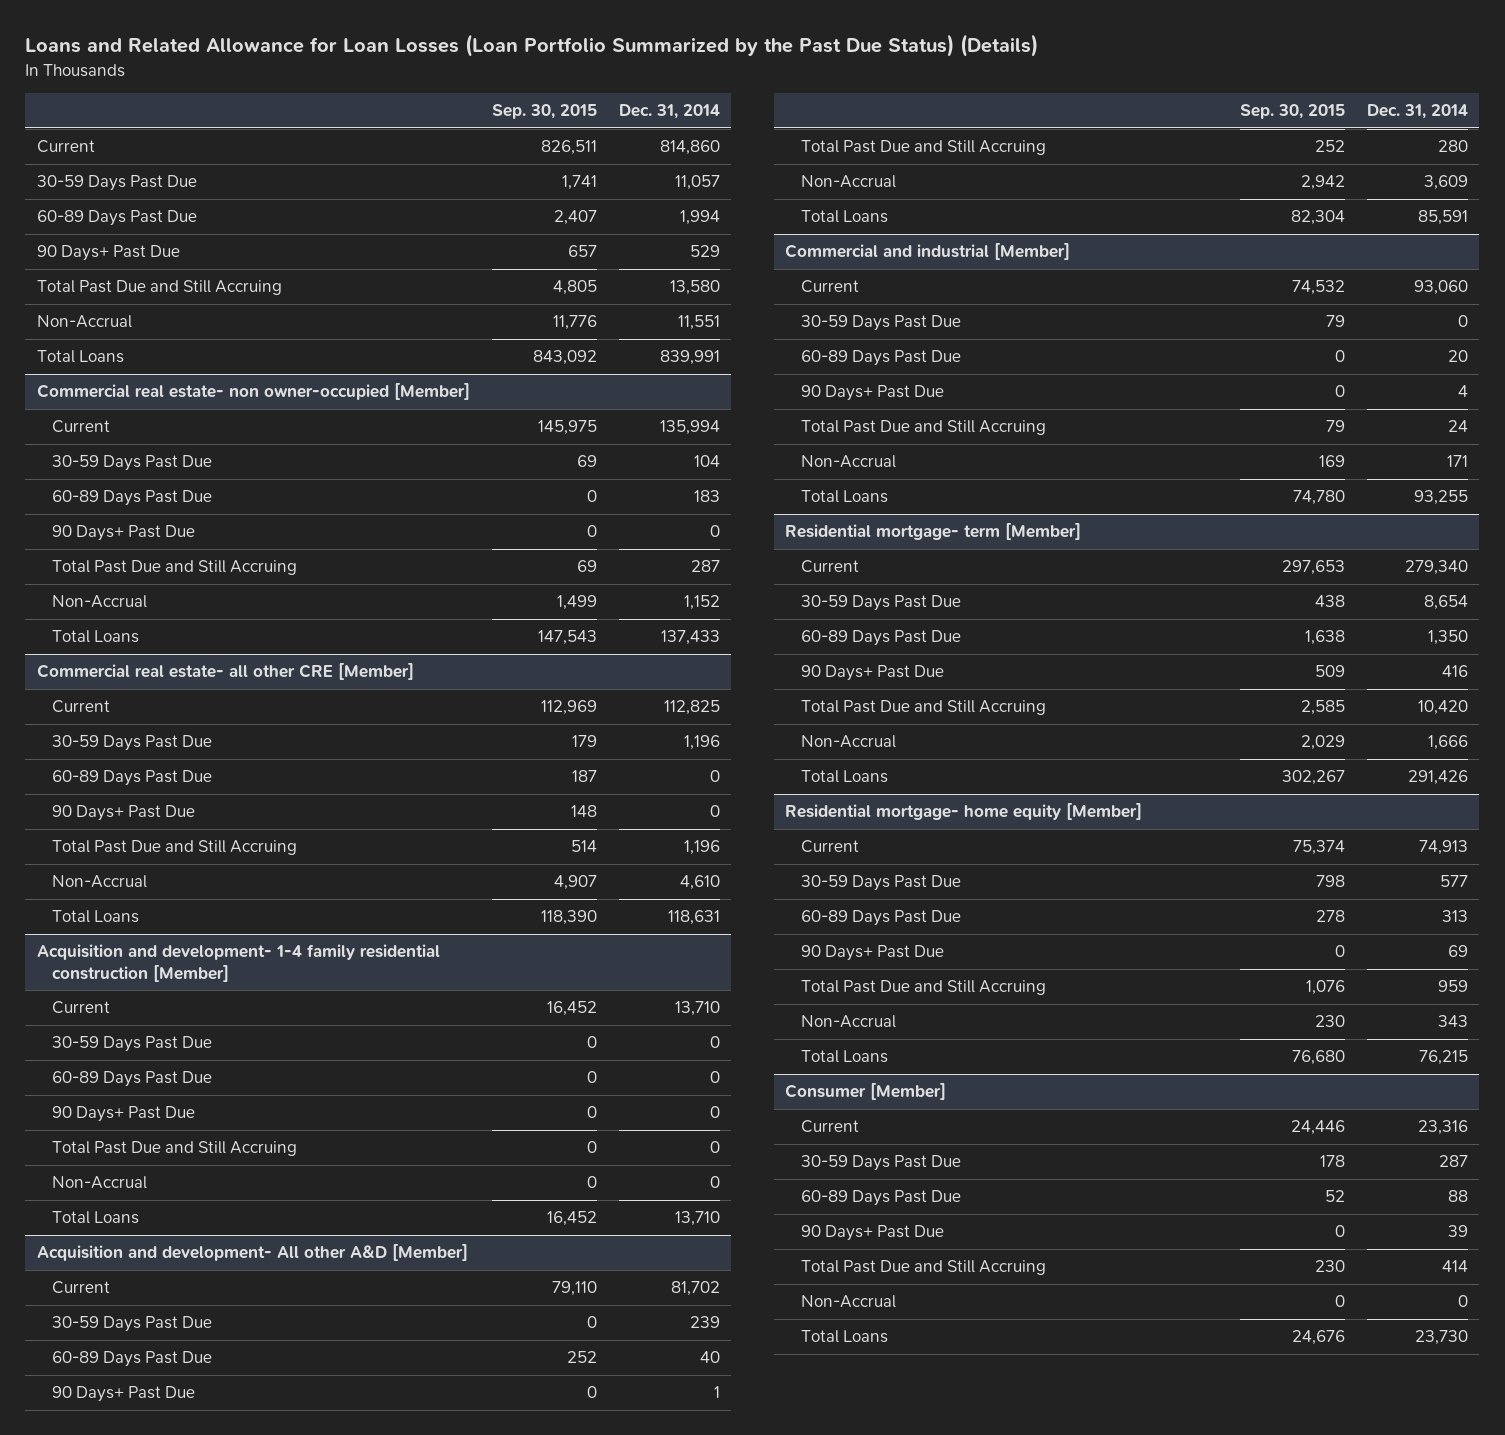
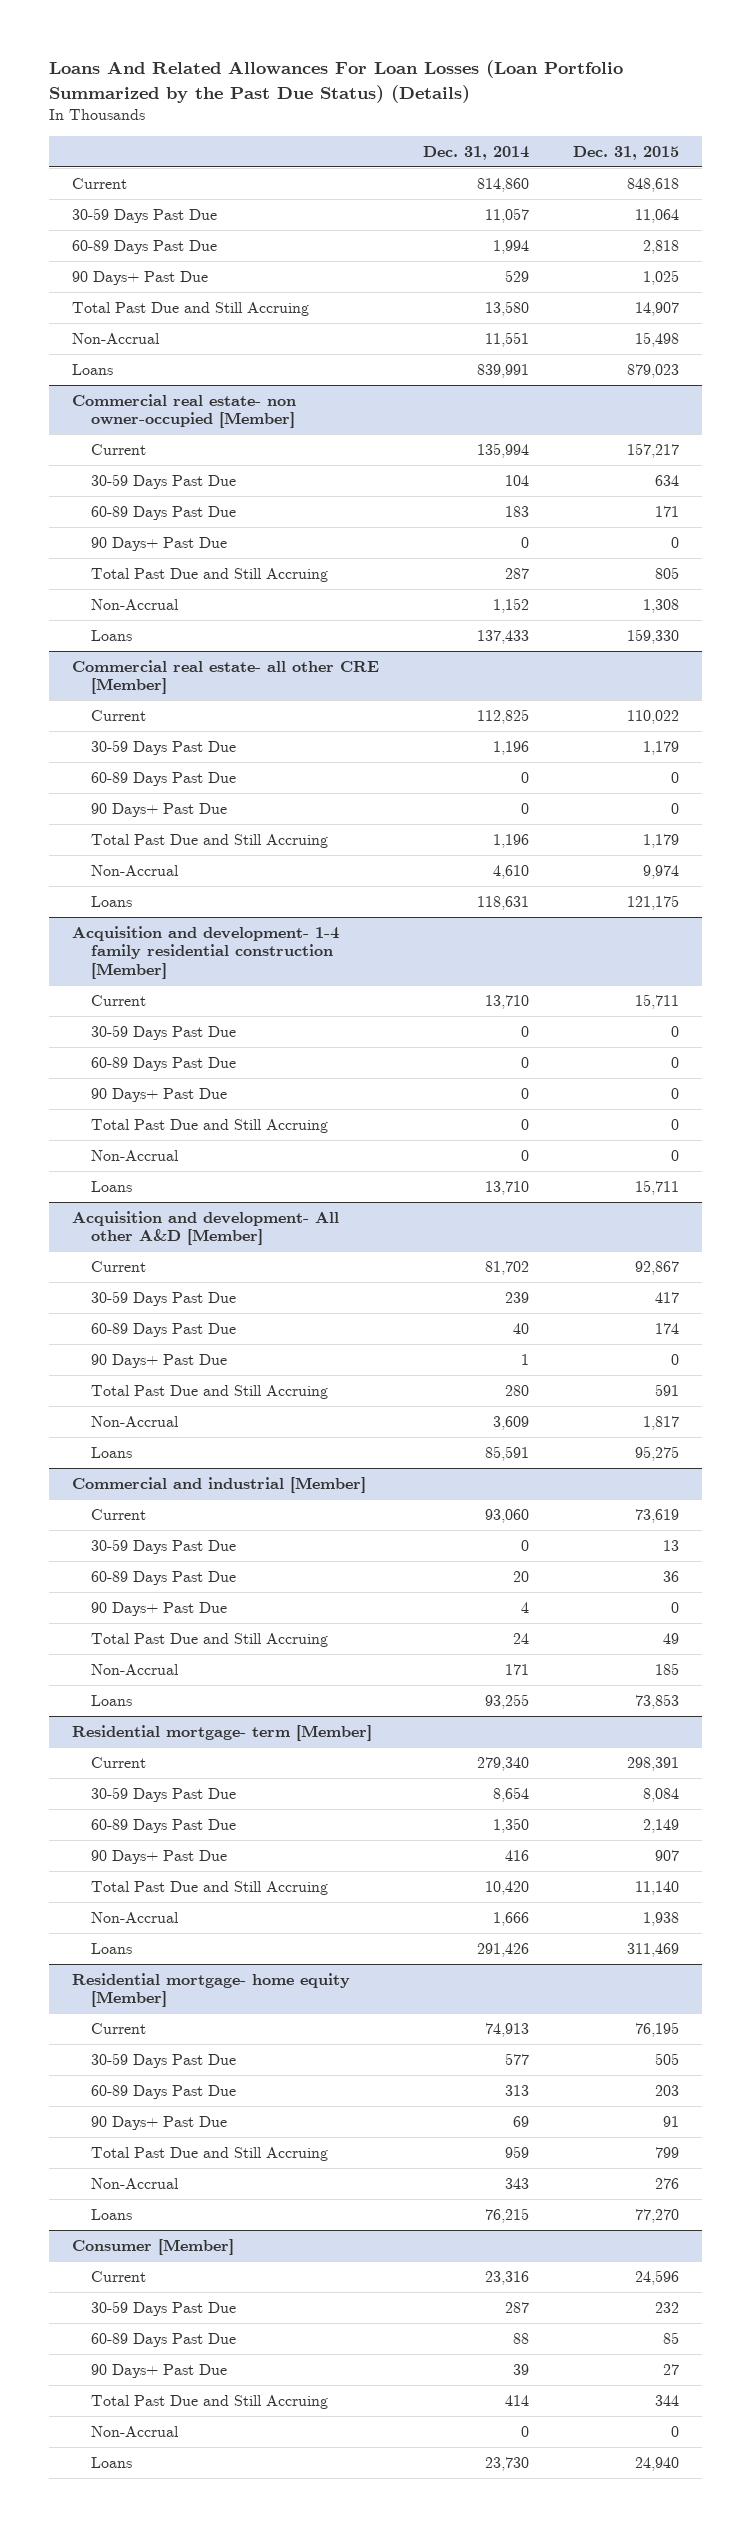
[25,34,1039,58] Loans and Related Allowance for Loan Losses (Loan Portfolio Summarized by the Past Due Status) (Details) -> [49,59,624,103] Loans And Related Allowances For Loan Losses (Loan Portfolio Summarized by the Past Due Status) (Details)
[491,104,597,120] Sep. 30, 2015 -> none
none -> [573,145,680,160] Dec. 31, 2015
[36,350,124,364] Total Loans -> [71,363,113,375] Loans
[52,630,140,644] Total Loans -> [91,629,133,641] Loans
[52,910,140,924] Total Loans -> [91,895,133,907] Loans
[52,1211,140,1225] Total Loans -> [91,1180,133,1192] Loans
[800,210,888,224] Total Loans -> [91,1446,133,1458] Loans
[800,490,888,504] Total Loans -> [91,1694,133,1706] Loans
[800,770,888,784] Total Loans -> [91,1942,133,1954] Loans
[800,1050,888,1064] Total Loans -> [91,2208,133,2220] Loans
[800,1330,888,1344] Total Loans -> [91,2456,133,2468] Loans

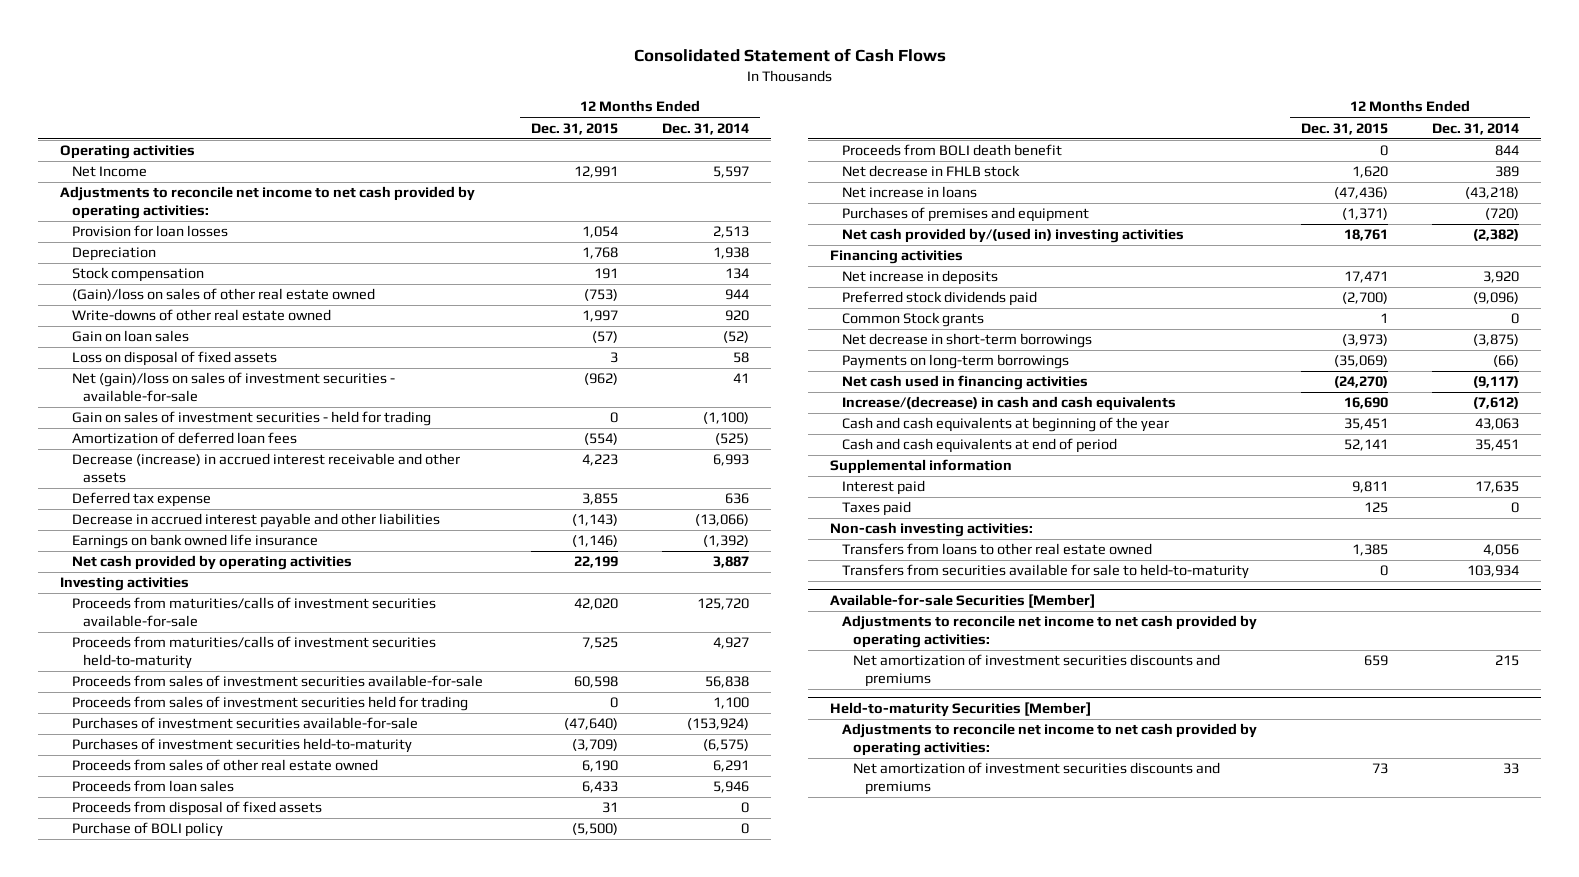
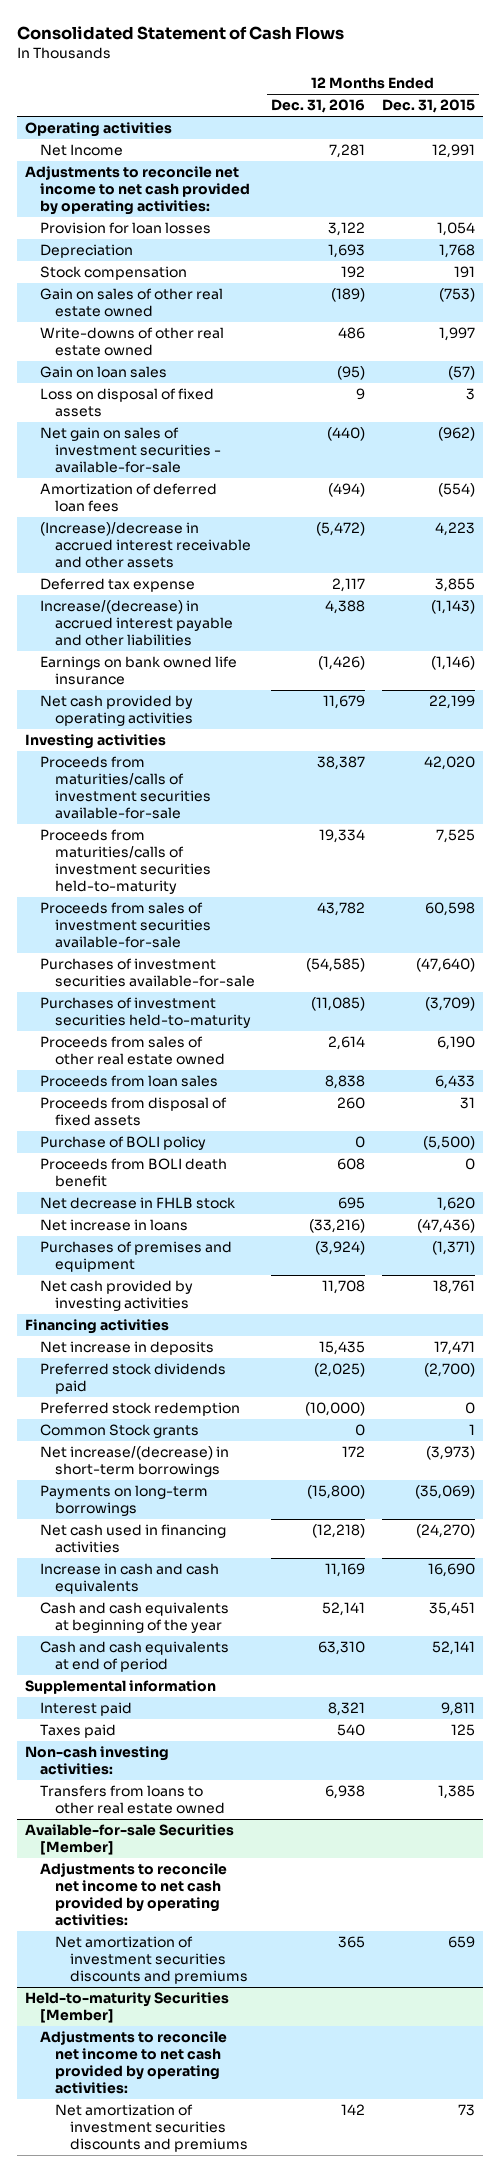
[662,122,750,135] Dec. 31, 2014 -> none
none -> [271,99,366,114] Dec. 31, 2016
[71,288,375,302] (Gain)/loss on sales of other real estate owned -> [39,288,223,318] Gain on sales of other real estate owned
[71,411,431,427] Gain on sales of investment securities - held for trading -> none
[71,372,395,403] Net (gain)/loss on sales of investment securities - available-for-sale -> [39,427,221,474] Net gain on sales of investment securities - available-for-sale
[71,453,460,484] Decrease (increase) in accrued interest receivable and other assets -> [39,522,251,569] (Increase)/decrease in accrued interest receivable and other assets
[71,513,440,529] Decrease in accrued interest payable and other liabilities -> [39,600,233,647] Increase/(decrease) in accrued interest payable and other liabilities
[71,696,468,712] Proceeds from sales of investment securities held for trading -> none
[841,228,1184,244] Net cash provided by/(used in) investing activities -> [39,1280,193,1312] Net cash provided by investing activities
none -> [39,1402,240,1417] Preferred stock redemption
[841,333,1092,349] Net decrease in short-term borrowings -> [39,1446,229,1478] Net increase/(decrease) in short-term borrowings
[841,396,1176,412] Increase/(decrease) in cash and cash equivalents -> [39,1563,219,1595] Increase in cash and cash equivalents
[841,564,1249,580] Transfers from securities available for sale to held-to-maturity -> none

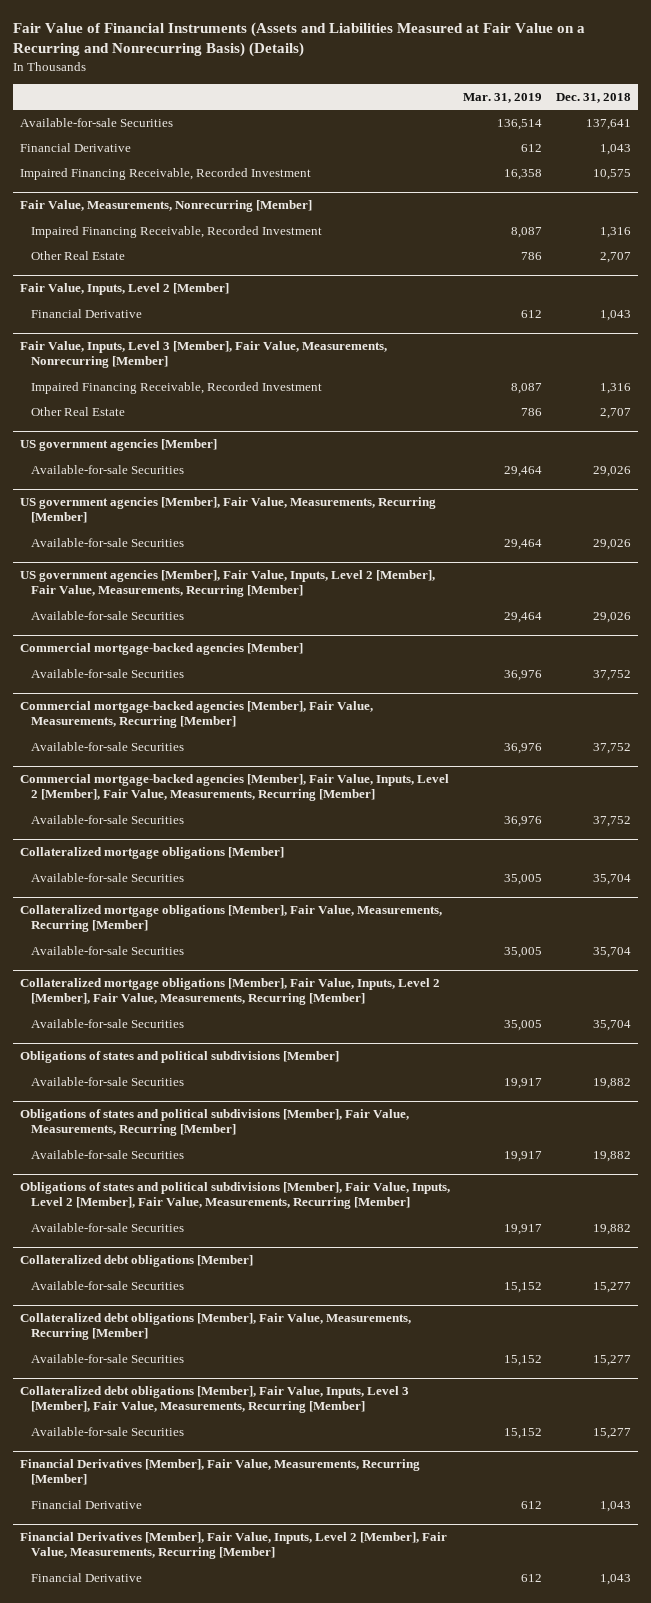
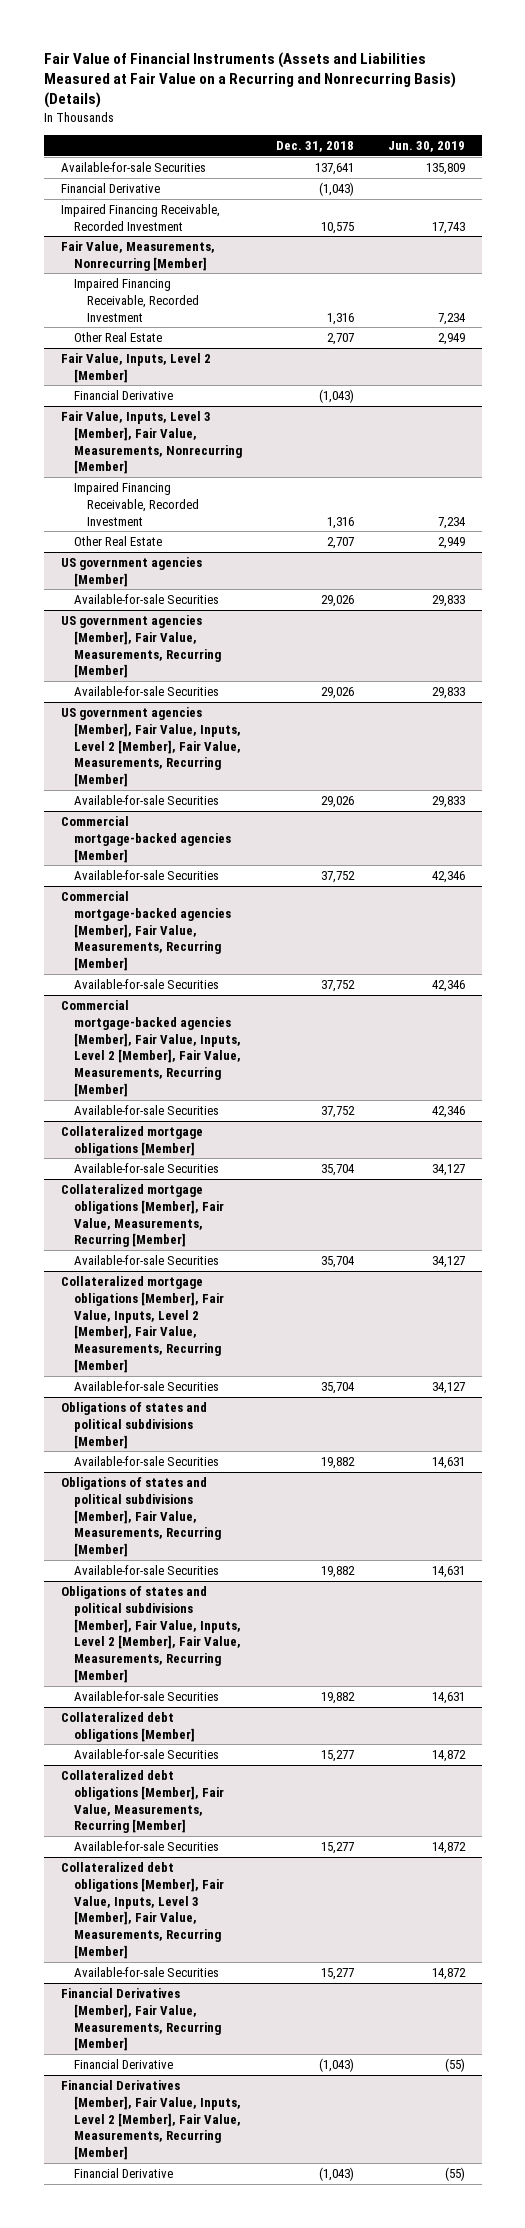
[463,92,543,103] Mar. 31, 2019 -> none
none -> [387,141,465,153] Jun. 30, 2019
[600,143,632,155] 1,043 -> [318,181,354,196] (1,043)
[600,309,632,321] 1,043 -> [318,388,354,403] (1,043)
[600,1500,632,1512] 1,043 -> [318,2057,354,2072] (1,043)
[600,1573,632,1585] 1,043 -> [318,2166,354,2181] (1,043)

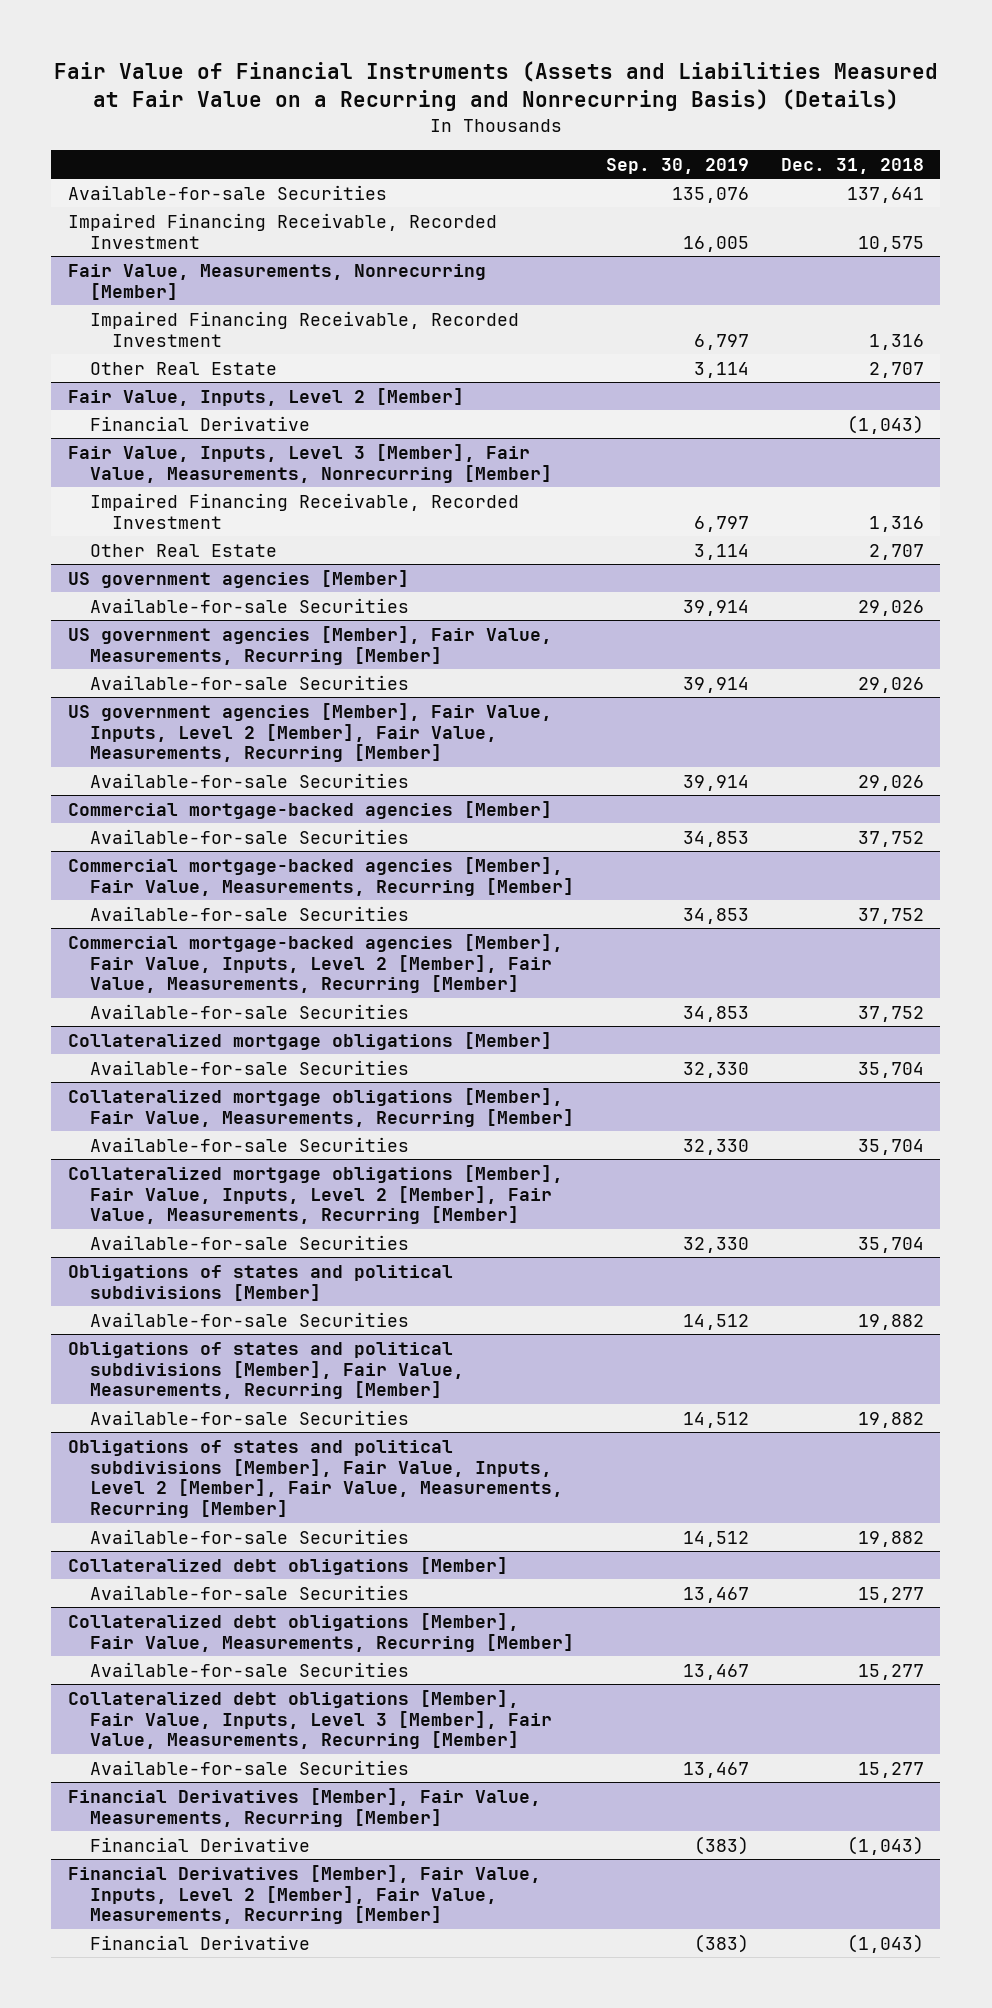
[387,141,465,153] Jun. 30, 2019 -> none
none -> [606,157,750,174] Sep. 30, 2019
[60,182,160,193] Financial Derivative -> none

